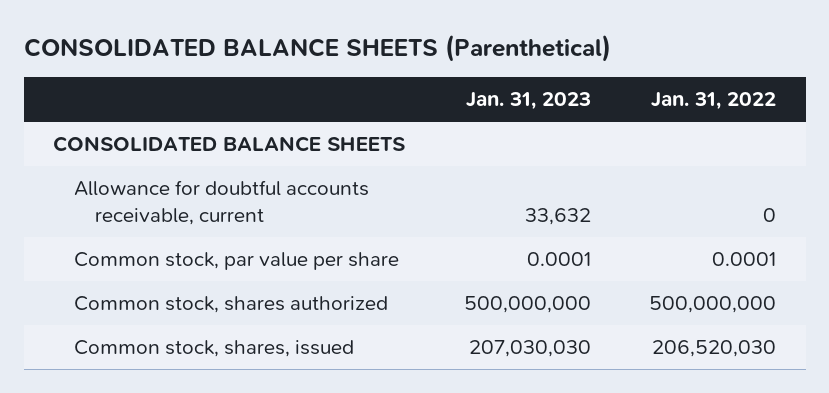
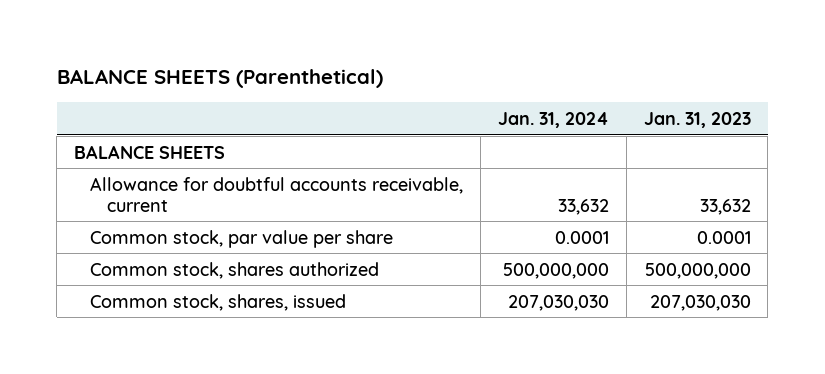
[23,34,611,63] CONSOLIDATED BALANCE SHEETS (Parenthetical) -> [56,69,383,89] BALANCE SHEETS (Parenthetical)
[651,92,777,111] Jan. 31, 2022 -> none
none -> [498,111,610,128] Jan. 31, 2024
[52,136,405,153] CONSOLIDATED BALANCE SHEETS -> [73,144,225,159] BALANCE SHEETS

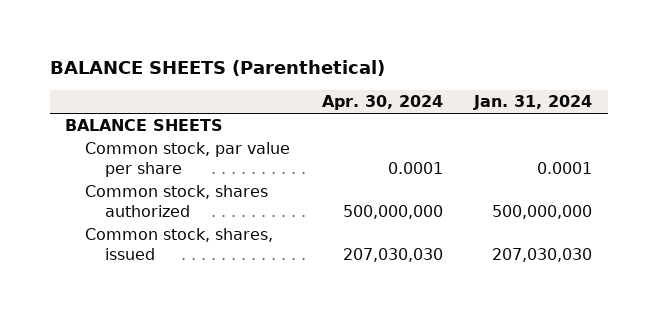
[643,111,751,128] Jan. 31, 2023 -> none
none -> [321,95,443,111] Apr. 30, 2024
[90,176,464,212] Allowance for doubtful accounts receivable, current -> none

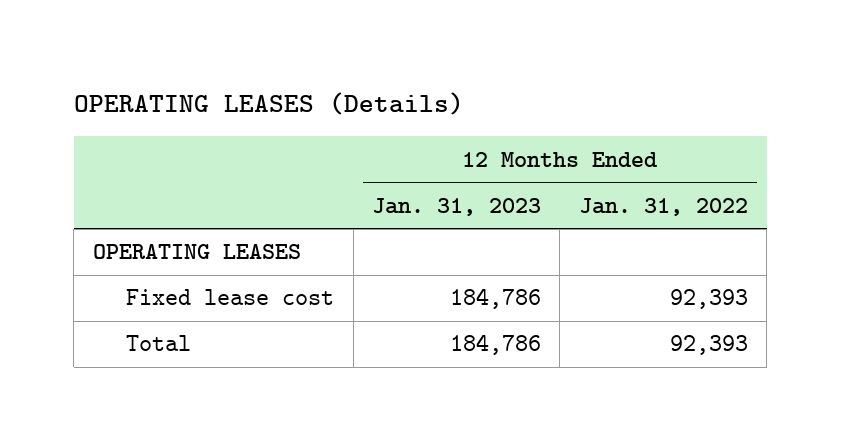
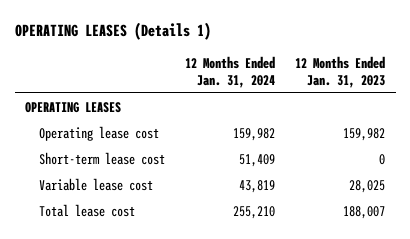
[73,91,464,115] OPERATING LEASES (Details) -> [14,22,211,41] OPERATING LEASES (Details 1)
[578,197,748,216] Jan. 31, 2022 -> none
none -> [185,56,276,88] 12 Months Ended Jan. 31, 2024
[126,289,335,306] Fixed lease cost -> [38,125,159,141] Operating lease cost
[450,288,542,310] 184,786 -> [343,127,386,141] 159,982
none -> [38,151,165,165] Short-term lease cost
none -> [38,177,153,191] Variable lease cost
[126,335,192,352] Total -> [38,203,135,217] Total lease cost
[450,334,542,356] 184,786 -> [343,205,386,219] 188,007

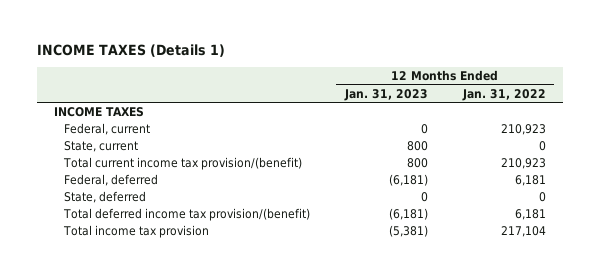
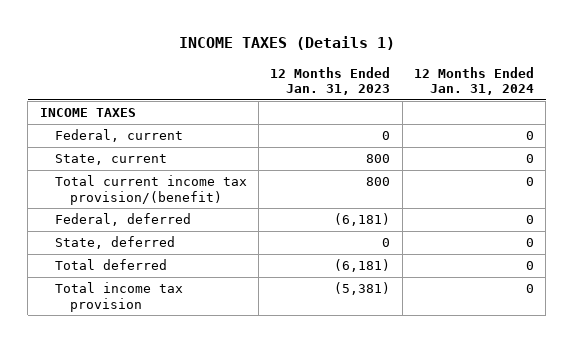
[461,88,546,101] Jan. 31, 2022 -> none
none -> [413,66,534,96] 12 Months Ended Jan. 31, 2024
[63,208,311,222] Total deferred income tax provision/(benefit) -> [54,259,167,271] Total deferred

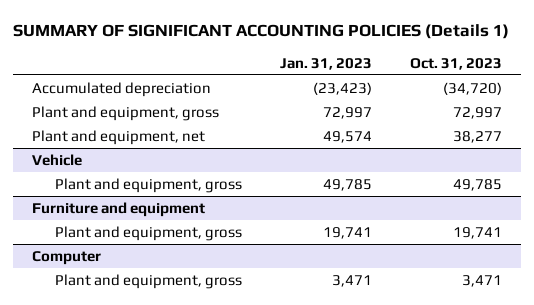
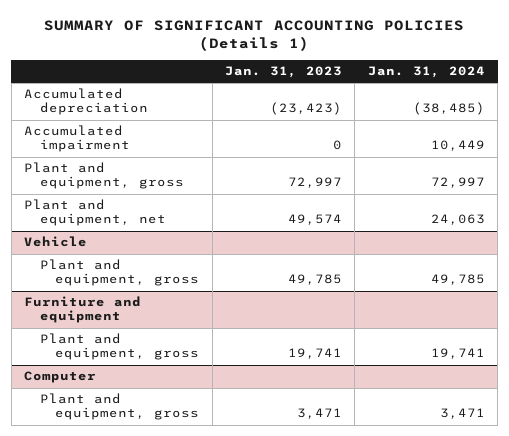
[410,57,503,70] Oct. 31, 2023 -> none
none -> [367,66,485,79] Jan. 31, 2024
none -> [23,125,130,153] Accumulated impairment

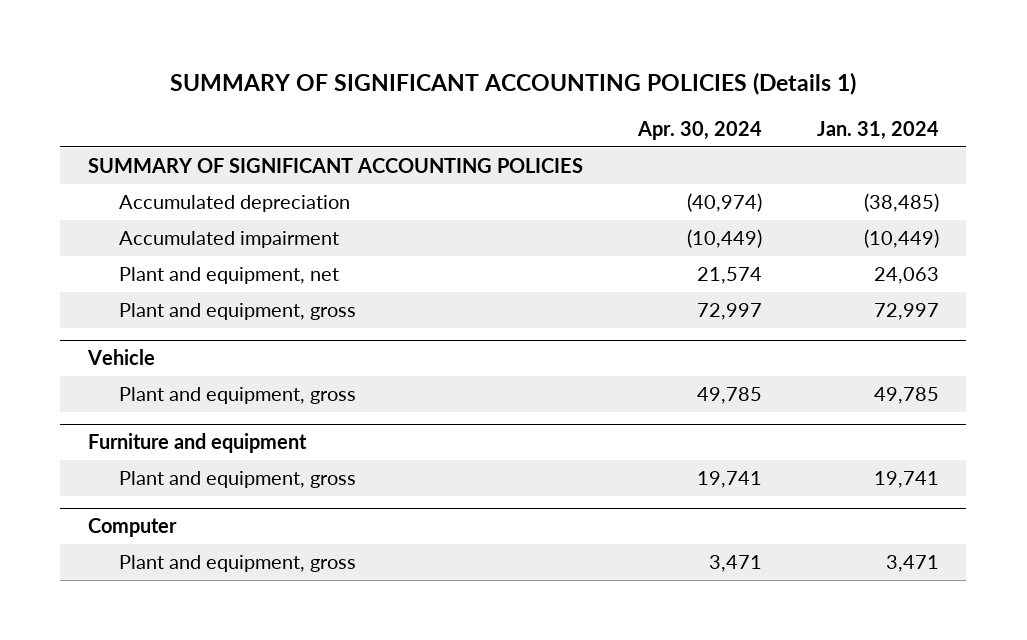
[224,66,342,79] Jan. 31, 2023 -> none
none -> [636,120,762,140] Apr. 30, 2024
none -> [87,158,583,174] SUMMARY OF SIGNIFICANT ACCOUNTING POLICIES
[430,140,485,152] 10,449 -> [863,229,939,249] (10,449)
[23,162,184,190] Plant and equipment, gross -> [118,303,356,321] Plant and equipment, gross

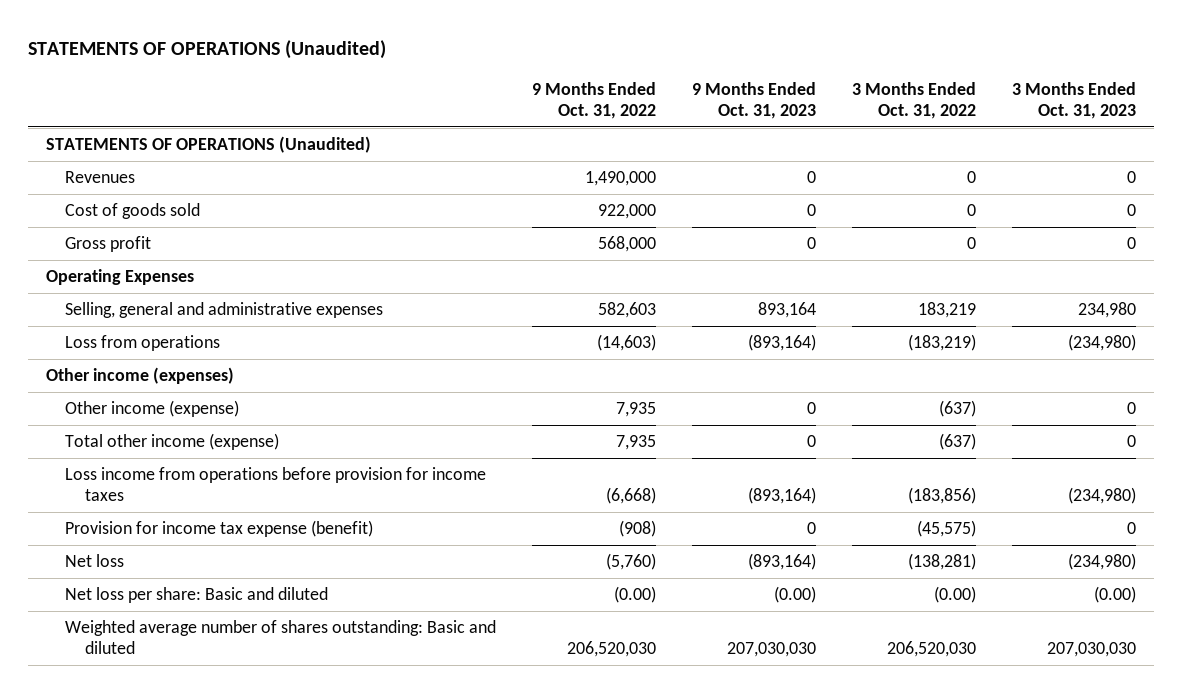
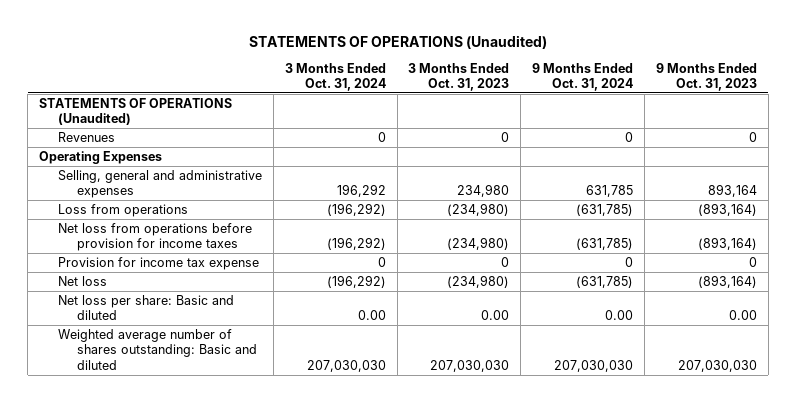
[532,82,657,119] 9 Months Ended Oct. 31, 2022 -> none
[851,82,976,119] 3 Months Ended Oct. 31, 2022 -> none
none -> [284,62,386,92] 3 Months Ended Oct. 31, 2024
none -> [532,62,634,92] 9 Months Ended Oct. 31, 2024
[65,203,201,220] Cost of goods sold -> none
[65,236,152,253] Gross profit -> none
[46,367,235,385] Other income (expenses) -> none
[65,400,240,418] Other income (expense) -> none
[65,433,280,451] Total other income (expense) -> none
[65,467,487,501] Loss income from operations before provision for income taxes -> [58,222,253,252] Net loss from operations before provision for income taxes
[65,520,374,538] Provision for income tax expense (benefit) -> [58,256,260,270] Provision for income tax expense
[774,586,817,604] (0.00) -> [728,310,757,321] 0.00
[1093,586,1136,604] (0.00) -> [481,310,510,321] 0.00

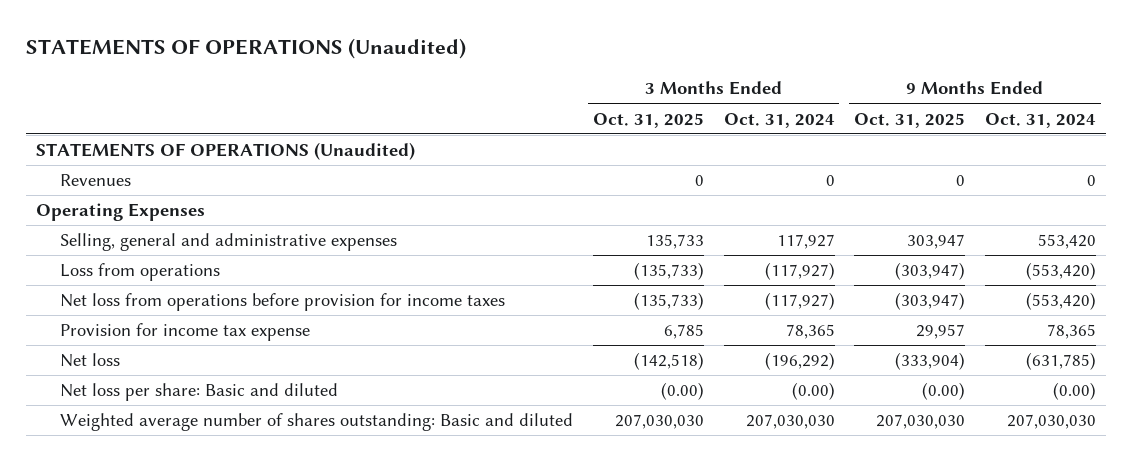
[408,62,510,92] 3 Months Ended Oct. 31, 2023 -> none
[655,62,757,92] 9 Months Ended Oct. 31, 2023 -> none
none -> [592,112,704,128] Oct. 31, 2025
none -> [854,112,966,128] Oct. 31, 2025
[336,184,386,198] 196,292 -> [776,234,835,250] 117,927
[586,185,634,198] 631,785 -> [1037,234,1096,250] 553,420
[326,202,386,216] (196,292) -> [764,262,835,281] (117,927)
[576,203,634,216] (631,785) -> [1025,262,1096,281] (553,420)
[326,237,386,251] (196,292) -> [764,292,835,311] (117,927)
[576,238,634,251] (631,785) -> [1025,292,1096,311] (553,420)
[377,256,386,267] 0 -> [785,324,835,340] 78,365
[625,256,634,267] 0 -> [1046,324,1096,340] 78,365
[357,310,386,321] 0.00 -> [791,382,835,401] (0.00)
[605,310,634,321] 0.00 -> [1052,382,1096,401] (0.00)

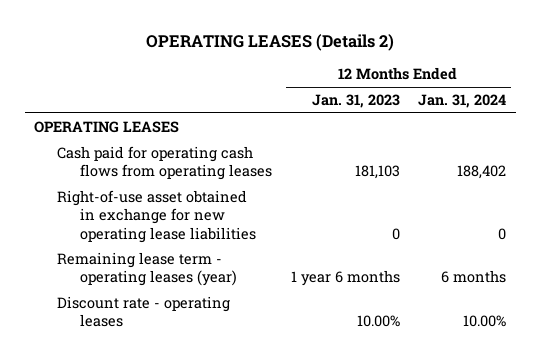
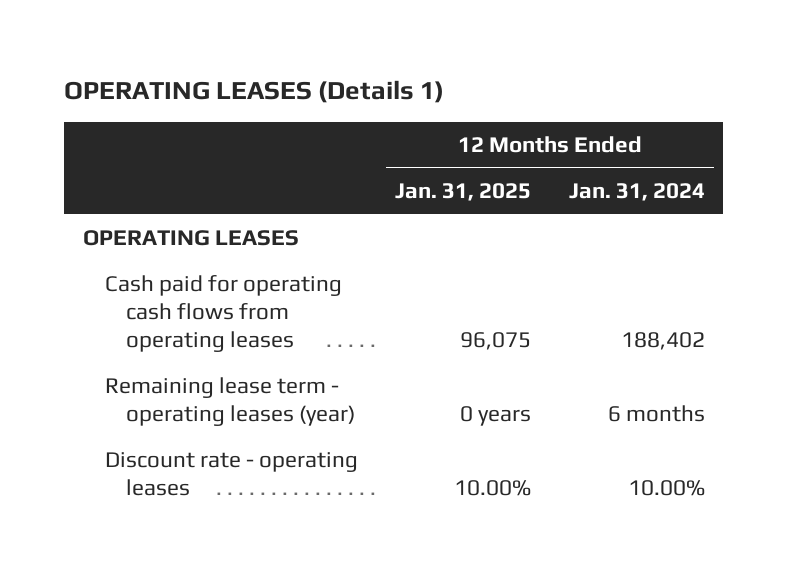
[146,33,395,51] OPERATING LEASES (Details 2) -> [63,80,444,104] OPERATING LEASES (Details 1)
[311,94,400,109] Jan. 31, 2023 -> none
none -> [395,183,532,202] Jan. 31, 2025
[56,190,256,243] Right-of-use asset obtained in exchange for new operating lease liabilities -> none

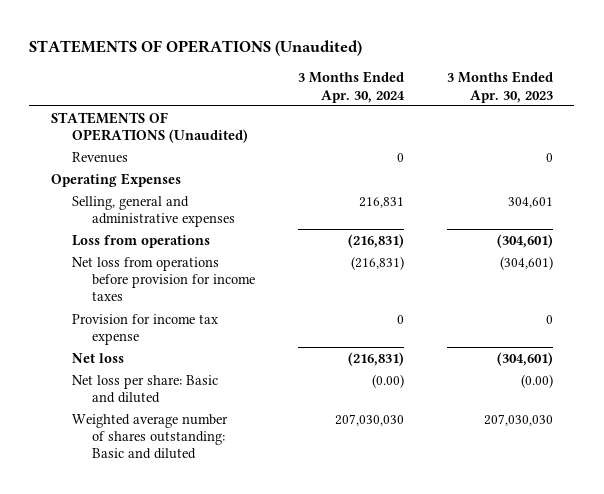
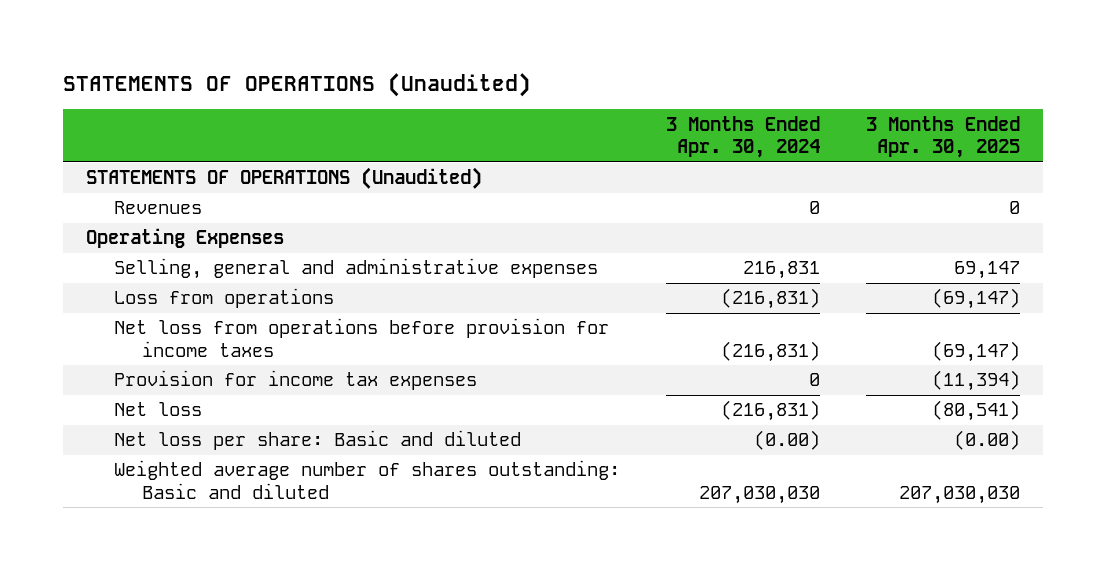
[447,71,554,103] 3 Months Ended Apr. 30, 2023 -> none
none -> [866,115,1021,159] 3 Months Ended Apr. 30, 2025
[71,313,218,346] Provision for income tax expense -> [113,370,477,391] Provision for income tax expenses

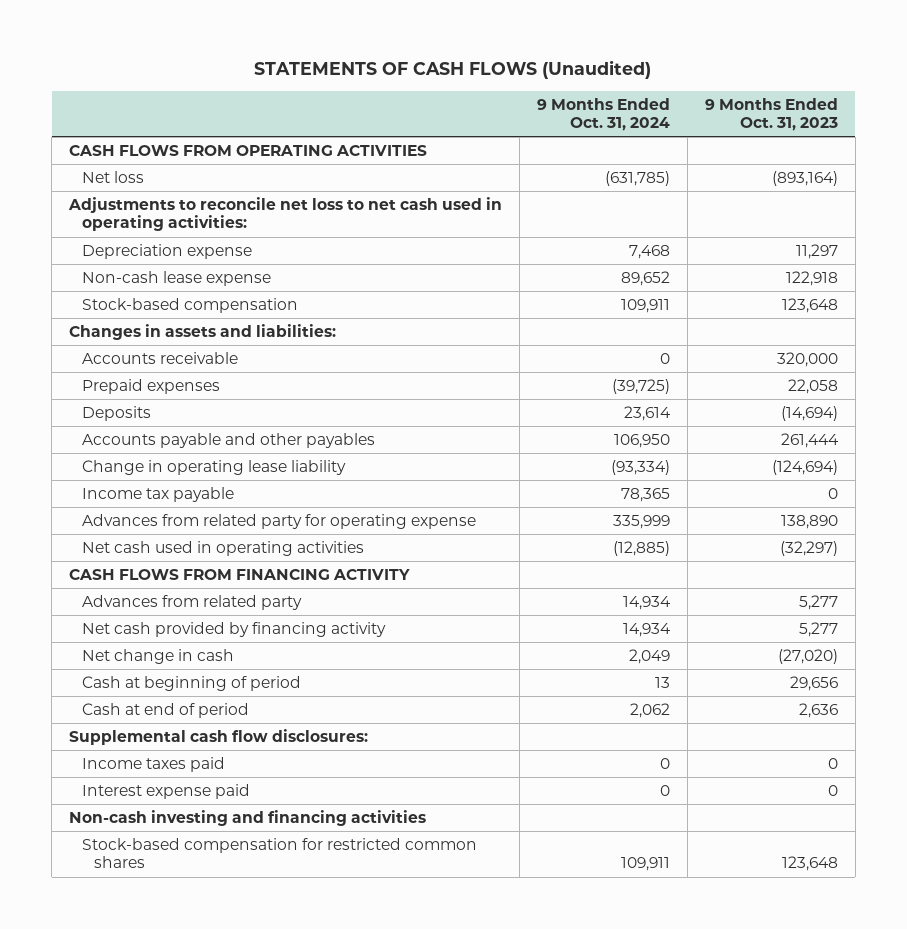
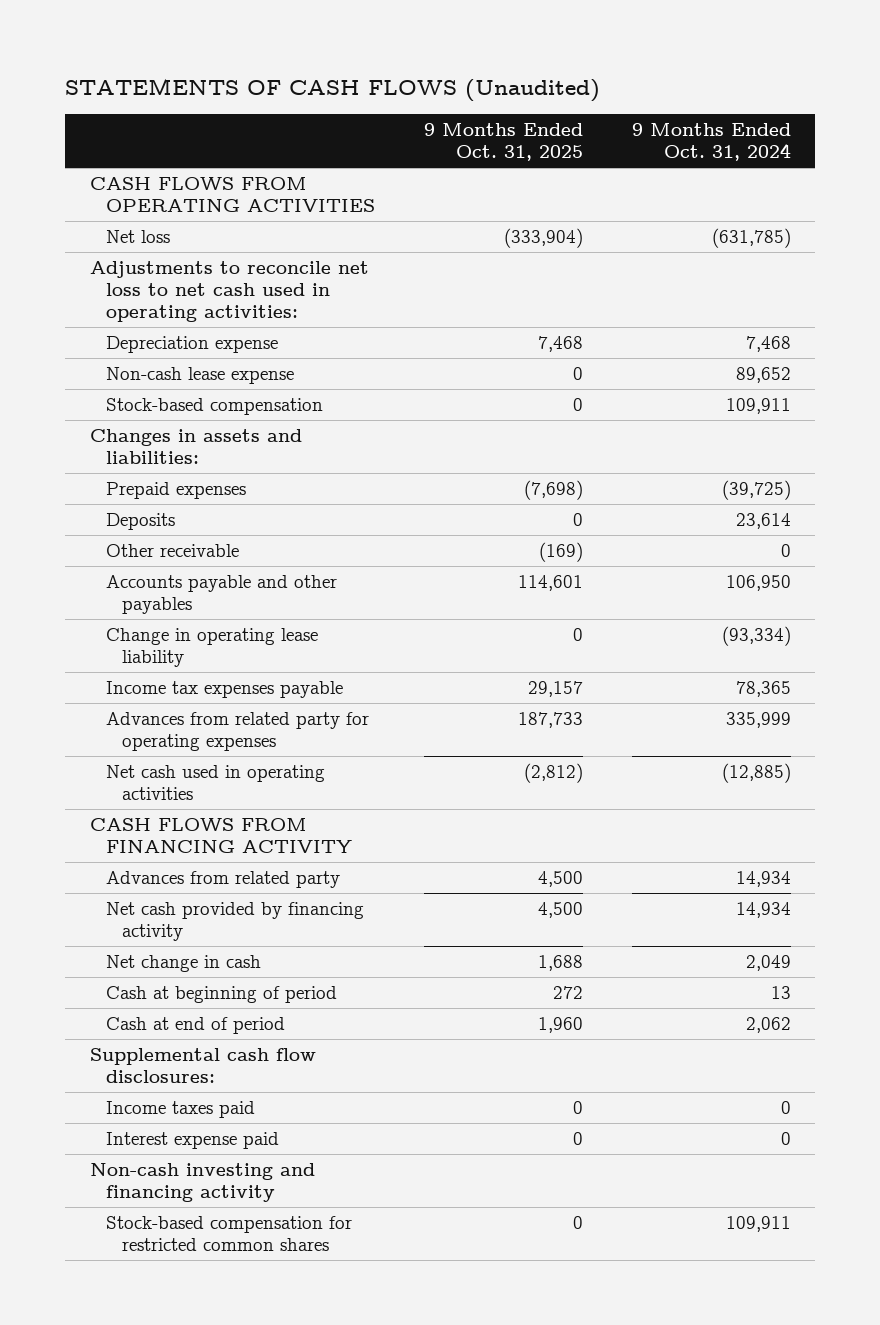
[704,97,838,132] 9 Months Ended Oct. 31, 2023 -> none
none -> [423,122,583,162] 9 Months Ended Oct. 31, 2025
[81,351,238,364] Accounts receivable -> none
none -> [105,544,239,558] Other receivable
[81,486,234,502] Income tax payable -> [105,681,343,699] Income tax expenses payable
[81,513,476,529] Advances from related party for operating expense -> [105,712,369,752] Advances from related party for operating expenses
[69,809,427,826] Non-cash investing and financing activities -> [89,1163,315,1203] Non-cash investing and financing activity

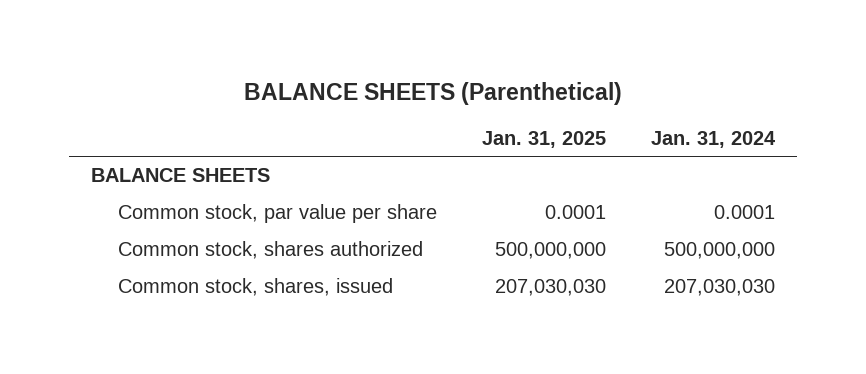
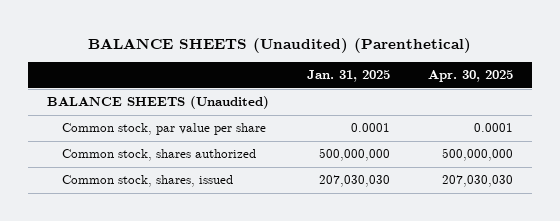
[244,81,623,105] BALANCE SHEETS (Parenthetical) -> [88,37,472,53] BALANCE SHEETS (Unaudited) (Parenthetical)
[650,130,776,148] Jan. 31, 2024 -> none
none -> [428,70,514,83] Apr. 30, 2025
[91,168,271,183] BALANCE SHEETS -> [47,96,270,110] BALANCE SHEETS (Unaudited)

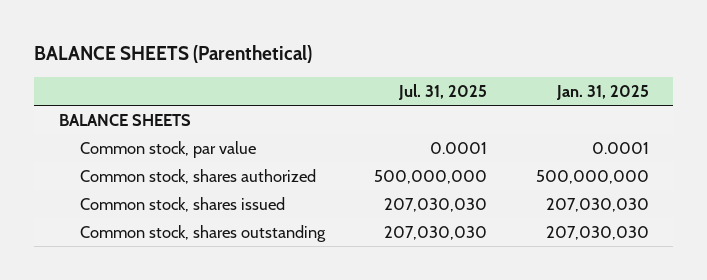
[88,37,472,53] BALANCE SHEETS (Unaudited) (Parenthetical) -> [34,45,313,64] BALANCE SHEETS (Parenthetical)
[428,70,514,83] Apr. 30, 2025 -> none
none -> [397,83,487,100] Jul. 31, 2025
[47,96,270,110] BALANCE SHEETS (Unaudited) -> [58,113,191,126] BALANCE SHEETS
[62,123,267,136] Common stock, par value per share -> [80,140,257,158] Common stock, par value
[62,175,234,188] Common stock, shares, issued -> [80,196,286,212] Common stock, shares issued
none -> [80,224,327,242] Common stock, shares outstanding

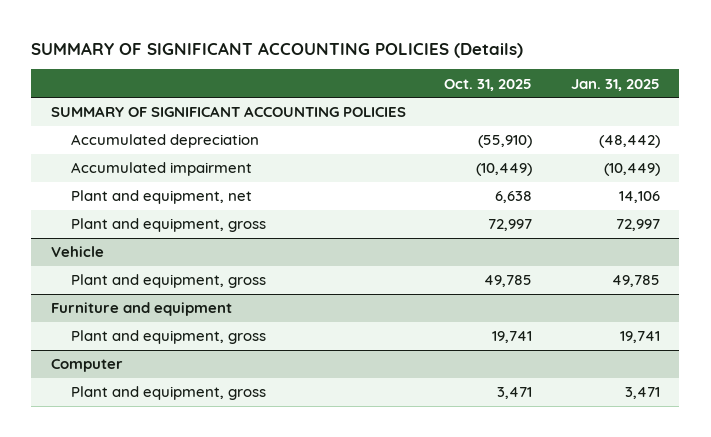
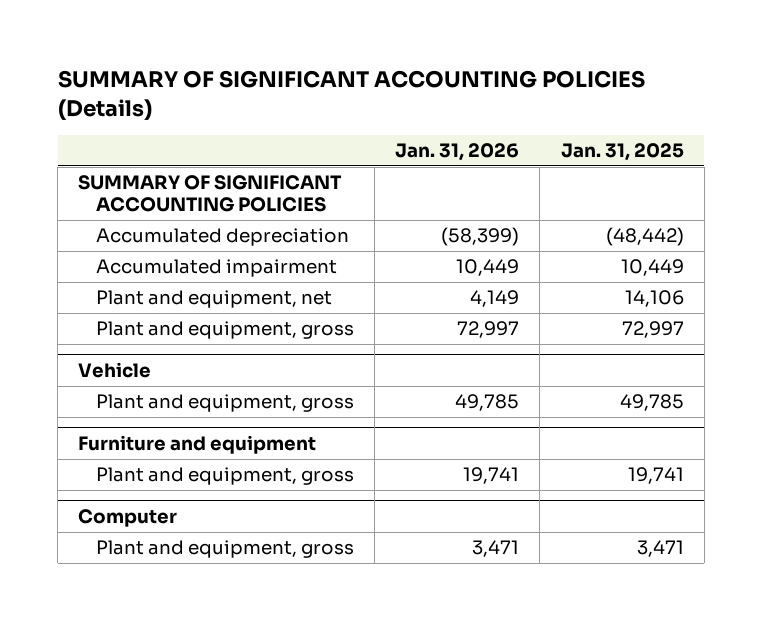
[444,78,533,91] Oct. 31, 2025 -> none
none -> [395,142,520,161] Jan. 31, 2026
[604,163,661,177] (10,449) -> [620,259,684,277] 10,449

